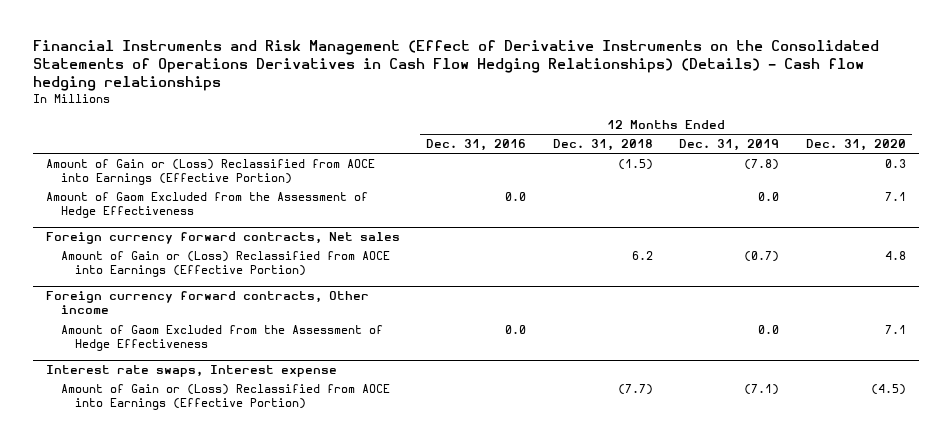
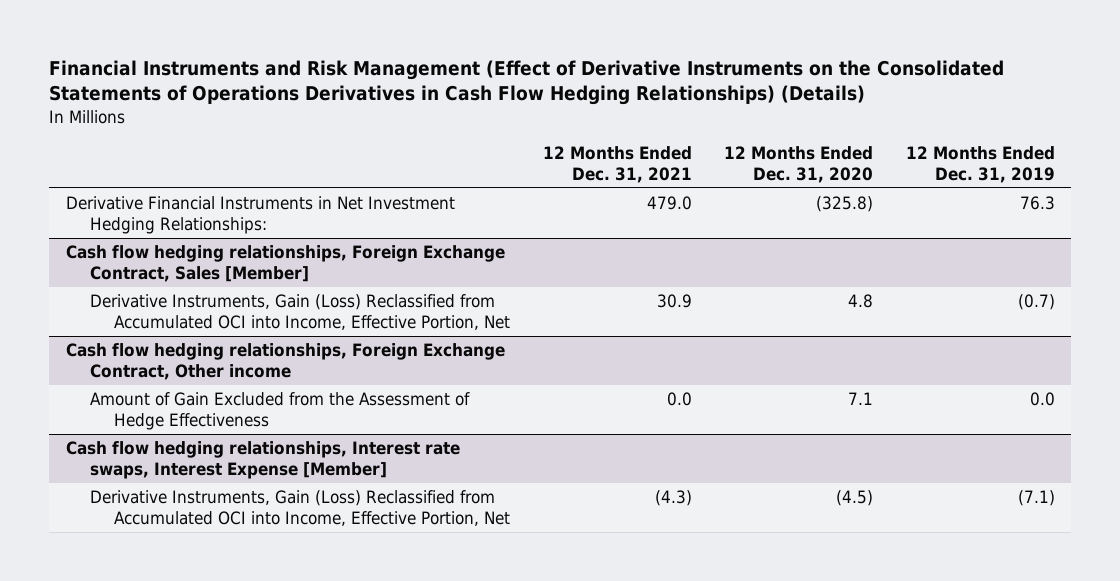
[32,39,879,92] Financial Instruments and Risk Management (Effect of Derivative Instruments on the Consolidated Statements of Operations Derivatives in Cash Flow Hedging Relationships) (Details) - Cash flow hedging relationships -> [49,59,1005,106] Financial Instruments and Risk Management (Effect of Derivative Instruments on the Consolidated Statements of Operations Derivatives in Cash Flow Hedging Relationships) (Details)
[426,139,527,152] Dec. 31, 2016 -> none
[552,139,653,152] Dec. 31, 2018 -> none
none -> [542,145,692,184] 12 Months Ended Dec. 31, 2021
[45,232,400,245] Foreign currency forward contracts, Net sales -> none
[45,291,369,315] Foreign currency forward contracts, Other income -> none
[60,325,383,352] Amount of Gaom Excluded from the Assessment of Hedge Effectiveness -> none
[45,365,337,378] Interest rate swaps, Interest expense -> none
[60,384,390,411] Amount of Gain or (Loss) Reclassified from AOCE into Earnings (Effective Portion) -> none
none -> [65,195,455,234] Derivative Financial Instruments in Net Investment Hedging Relationships:
none -> [65,244,505,282] Cash flow hedging relationships, Foreign Exchange Contract, Sales [Member]
[45,159,375,186] Amount of Gain or (Loss) Reclassified from AOCE into Earnings (Effective Portion) -> [89,293,511,330] Derivative Instruments, Gain (Loss) Reclassified from Accumulated OCI into Income, Effective Portion, Net
[744,159,780,171] (7.8) -> [1017,293,1055,310] (0.7)
[884,159,906,169] 0.3 -> [848,293,874,308] 4.8
none -> [65,342,505,380] Cash flow hedging relationships, Foreign Exchange Contract, Other income
[45,192,368,219] Amount of Gaom Excluded from the Assessment of Hedge Effectiveness -> [89,391,470,430] Amount of Gain Excluded from the Assessment of Hedge Effectiveness
none -> [65,440,460,479] Cash flow hedging relationships, Interest rate swaps, Interest Expense [Member]
[60,251,390,278] Amount of Gain or (Loss) Reclassified from AOCE into Earnings (Effective Portion) -> [89,489,511,526] Derivative Instruments, Gain (Loss) Reclassified from Accumulated OCI into Income, Effective Portion, Net
[744,251,780,263] (0.7) -> [1017,489,1055,506] (7.1)
[884,251,906,261] 4.8 -> [836,489,874,506] (4.5)

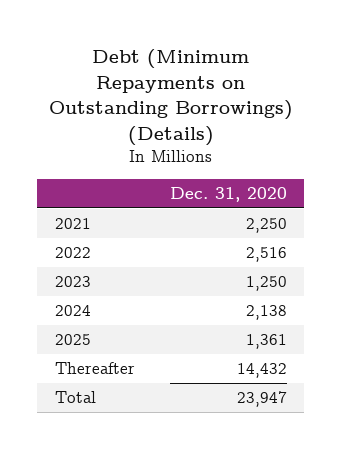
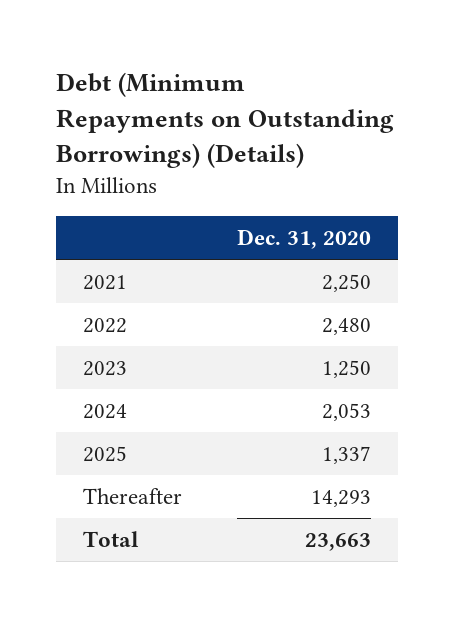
[245,247,287,263] 2,516 -> [321,318,371,336] 2,480
[245,305,287,321] 2,138 -> [321,403,371,422] 2,053
[245,334,287,350] 1,361 -> [321,446,371,465] 1,337
[236,363,287,379] 14,432 -> [310,490,371,508] 14,293
[236,391,287,408] 23,947 -> [304,533,371,552] 23,663

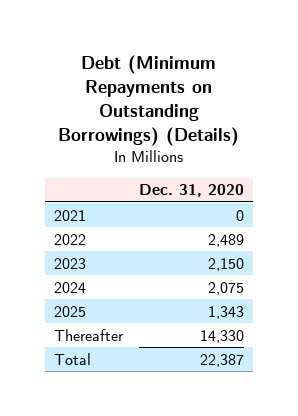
[321,274,371,293] 2,250 -> [236,209,245,221] 0
[321,318,371,336] 2,480 -> [208,233,245,247] 2,489
[321,360,371,379] 1,250 -> [208,257,245,271] 2,150
[321,403,371,422] 2,053 -> [208,281,245,295] 2,075
[321,446,371,465] 1,337 -> [208,305,245,319] 1,343
[310,490,371,508] 14,293 -> [200,329,245,343] 14,330
[304,533,371,552] 23,663 -> [200,353,245,367] 22,387

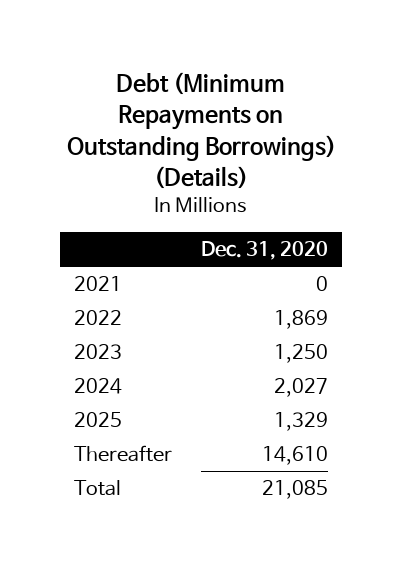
[208,233,245,247] 2,489 -> [273,310,328,330] 1,869
[208,257,245,271] 2,150 -> [273,344,328,364] 1,250
[208,281,245,295] 2,075 -> [273,378,328,398] 2,027
[208,305,245,319] 1,343 -> [273,412,328,432] 1,329
[200,329,245,343] 14,330 -> [261,446,328,466] 14,610
[200,353,245,367] 22,387 -> [261,480,328,500] 21,085

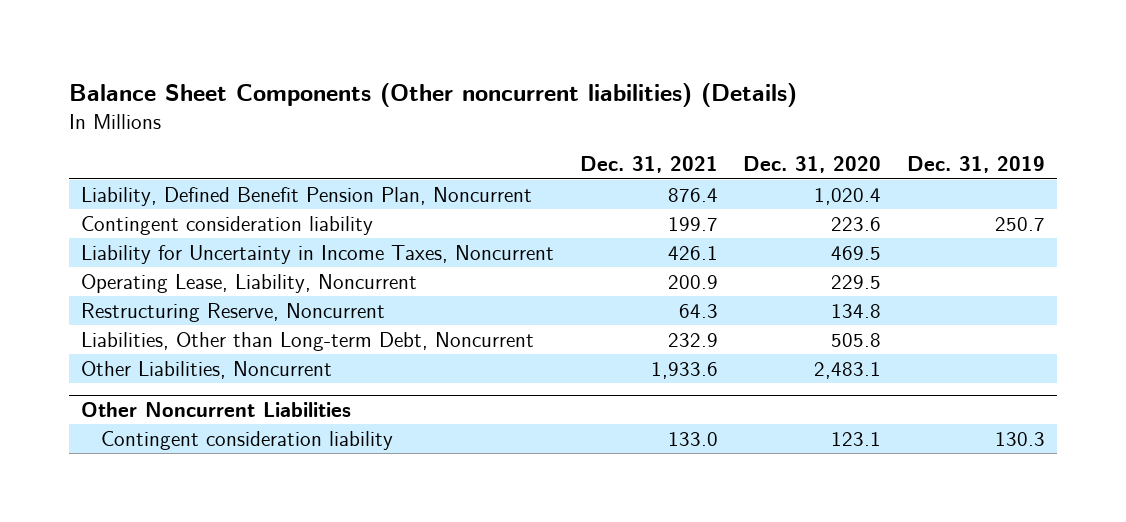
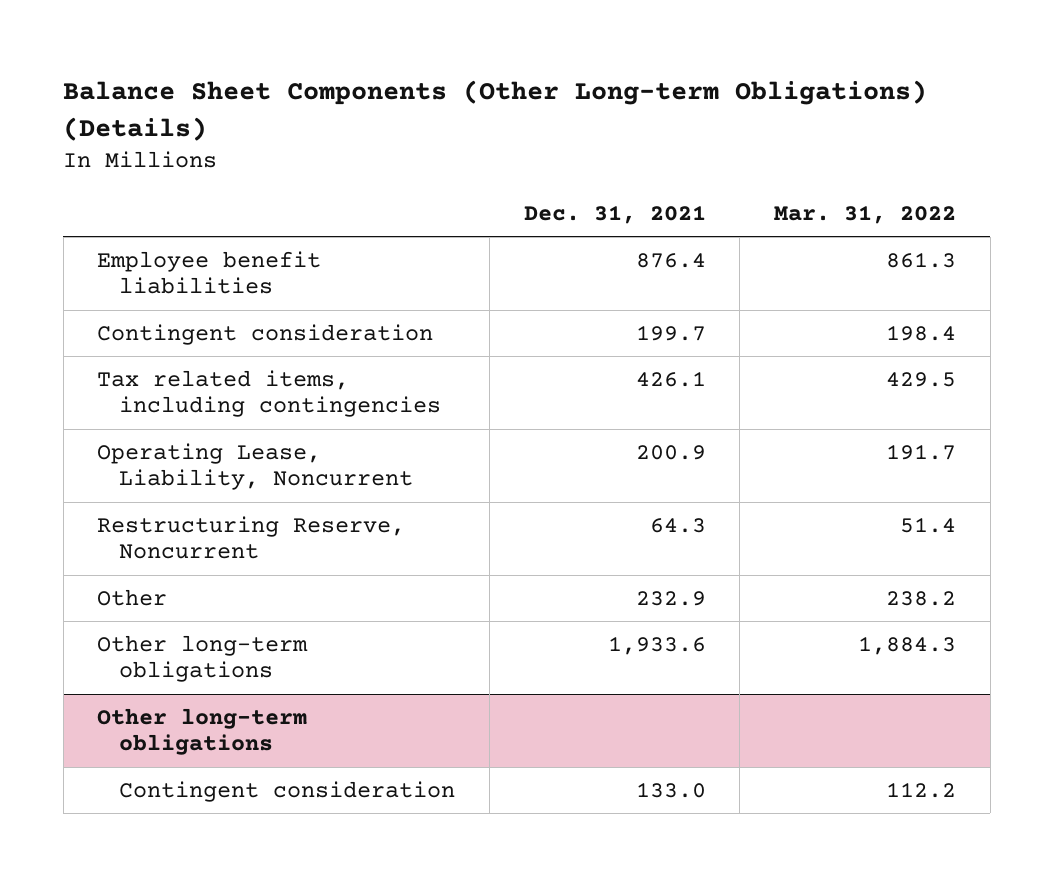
[68,82,797,107] Balance Sheet Components (Other noncurrent liabilities) (Details) -> [63,80,928,141] Balance Sheet Components (Other Long-term Obligations) (Details)
[743,156,882,174] Dec. 31, 2020 -> none
[906,156,1045,174] Dec. 31, 2019 -> none
none -> [774,205,957,225] Mar. 31, 2022
[81,186,533,206] Liability, Defined Benefit Pension Plan, Noncurrent -> [97,250,322,295] Employee benefit liabilities
[81,215,374,235] Contingent consideration liability -> [97,323,434,345] Contingent consideration
[81,244,555,264] Liability for Uncertainty in Income Taxes, Noncurrent -> [97,369,442,418] Tax related items, including contingencies
[81,331,535,351] Liabilities, Other than Long-term Debt, Noncurrent -> [97,588,168,606] Other
[81,360,333,379] Other Liabilities, Noncurrent -> [97,634,309,683] Other long-term obligations
[81,401,352,417] Other Noncurrent Liabilities -> [97,707,308,756] Other long-term obligations
[100,430,393,450] Contingent consideration liability -> [119,780,456,802] Contingent consideration

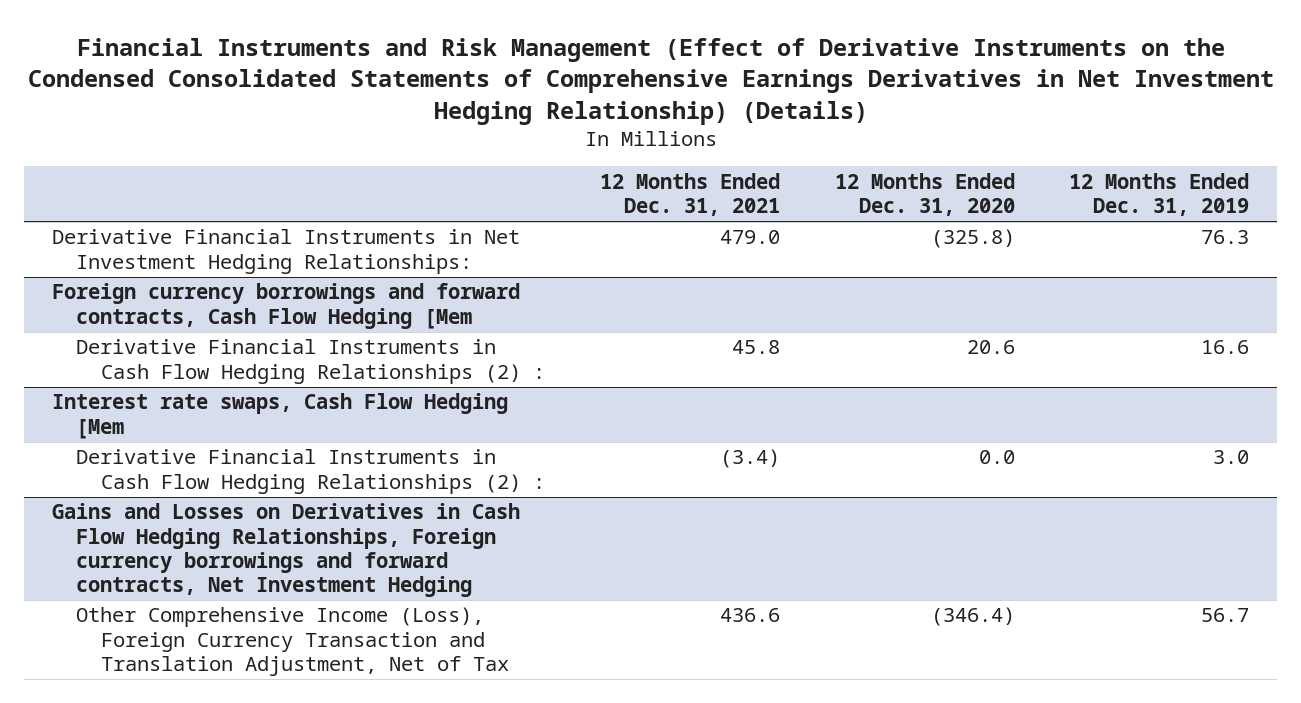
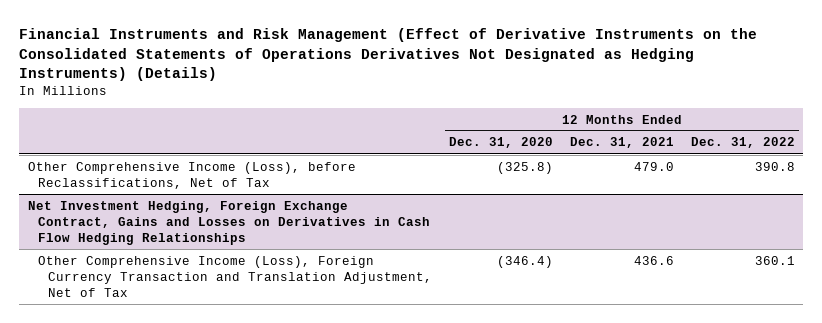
[27,37,1274,125] Financial Instruments and Risk Management (Effect of Derivative Instruments on the Condensed Consolidated Statements of Comprehensive Earnings Derivatives in Net Investment Hedging Relationship) (Details) -> [19,27,758,82] Financial Instruments and Risk Management (Effect of Derivative Instruments on the Consolidated Statements of Operations Derivatives Not Designated as Hedging Instruments) (Details)
[1069,172,1250,217] 12 Months Ended Dec. 31, 2019 -> none
none -> [690,137,795,149] Dec. 31, 2022
[51,283,520,329] Foreign currency borrowings and forward contracts, Cash Flow Hedging [Mem -> none
[76,339,545,384] Derivative Financial Instruments in Cash Flow Hedging Relationships (2) : -> none
[51,393,508,439] Interest rate swaps, Cash Flow Hedging [Mem -> none
[76,449,545,494] Derivative Financial Instruments in Cash Flow Hedging Relationships (2) : -> none
[51,229,520,274] Derivative Financial Instruments in Net Investment Hedging Relationships: -> [27,161,356,189] Other Comprehensive Income (Loss), before Reclassifications, Net of Tax
[51,503,520,598] Gains and Losses on Derivatives in Cash Flow Hedging Relationships, Foreign currency borrowings and forward contracts, Net Investment Hedging -> [27,200,430,246] Net Investment Hedging, Foreign Exchange Contract, Gains and Losses on Derivatives in Cash Flow Hedging Relationships

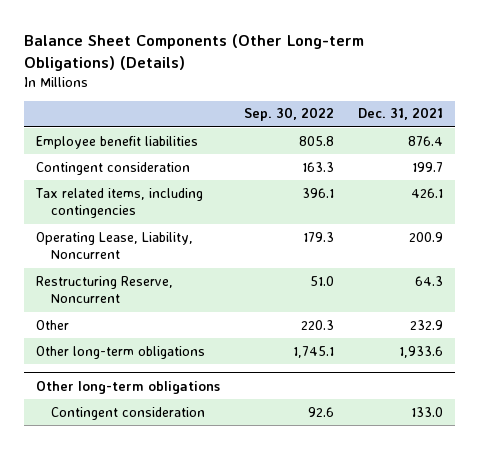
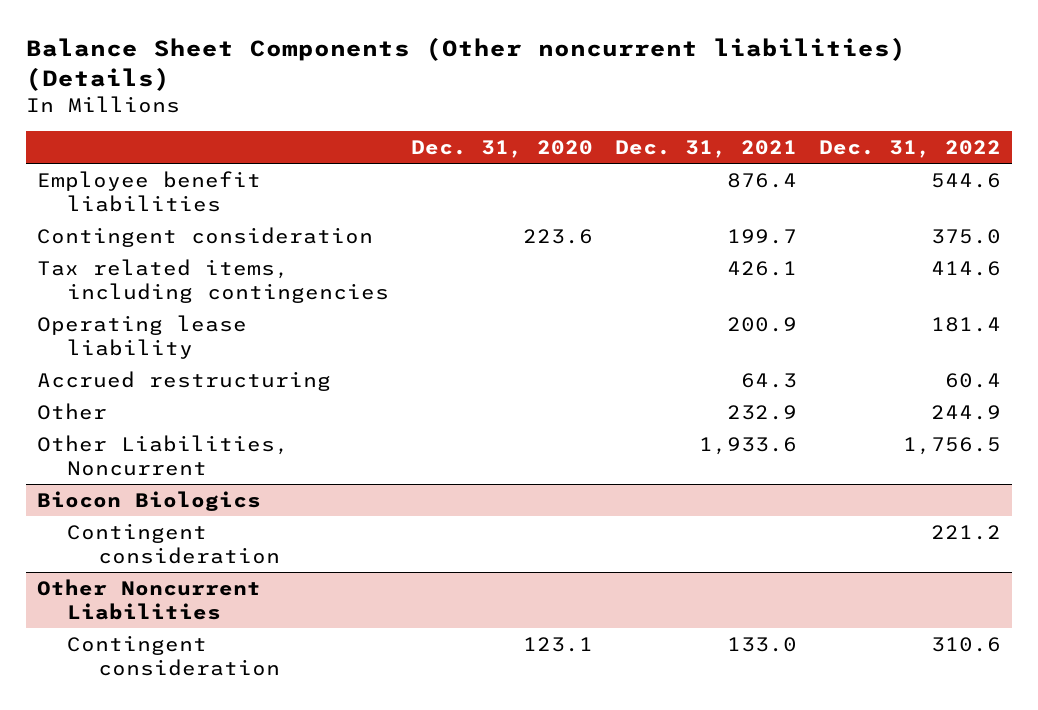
[24,33,365,71] Balance Sheet Components (Other Long-term Obligations) (Details) -> [25,36,906,92] Balance Sheet Components (Other noncurrent liabilities) (Details)
[244,107,335,122] Sep. 30, 2022 -> none
none -> [411,140,594,159] Dec. 31, 2020
none -> [818,140,1001,159] Dec. 31, 2022
[36,231,194,260] Operating Lease, Liability, Noncurrent -> [36,314,247,360] Operating lease liability
[36,275,174,304] Restructuring Reserve, Noncurrent -> [36,370,331,391] Accrued restructuring
[36,345,206,359] Other long-term obligations -> [36,434,289,477] Other Liabilities, Noncurrent
none -> [36,490,261,511] Biocon Biologics
none -> [67,522,281,565] Contingent consideration
[36,380,221,394] Other long-term obligations -> [36,578,261,621] Other Noncurrent Liabilities

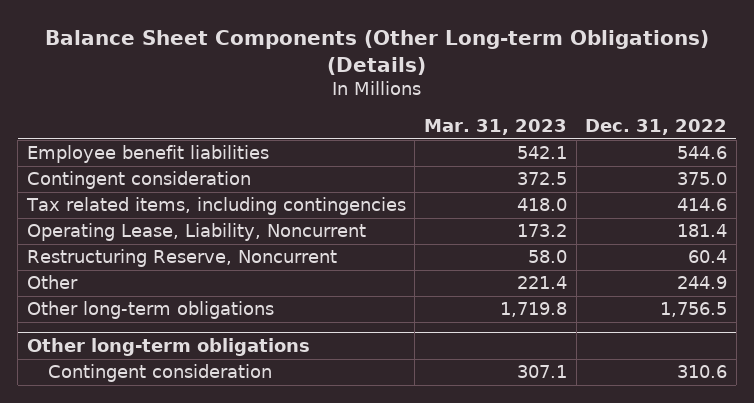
[25,36,906,92] Balance Sheet Components (Other noncurrent liabilities) (Details) -> [45,29,710,75] Balance Sheet Components (Other Long-term Obligations) (Details)
[411,140,594,159] Dec. 31, 2020 -> none
[615,140,798,159] Dec. 31, 2021 -> none
none -> [424,118,568,135] Mar. 31, 2023
[36,314,247,360] Operating lease liability -> [26,223,366,242] Operating Lease, Liability, Noncurrent
[36,370,331,391] Accrued restructuring -> [26,249,337,268] Restructuring Reserve, Noncurrent
[36,490,261,511] Biocon Biologics -> none
[67,522,281,565] Contingent consideration -> none
[36,434,289,477] Other Liabilities, Noncurrent -> [26,301,274,320] Other long-term obligations
[36,578,261,621] Other Noncurrent Liabilities -> [26,338,310,357] Other long-term obligations

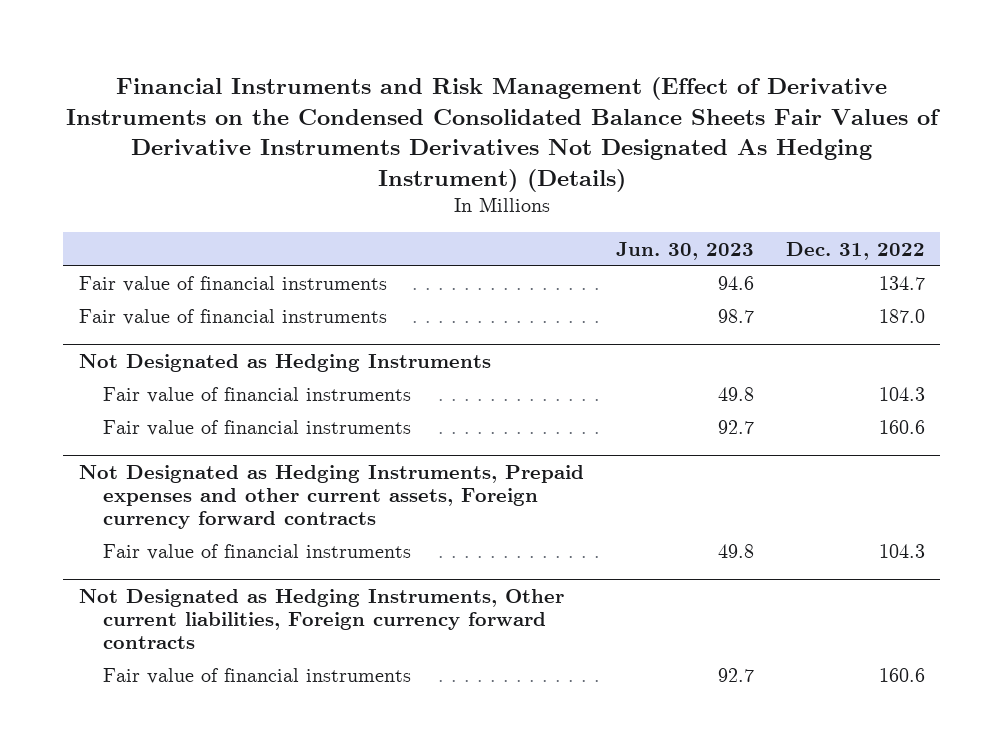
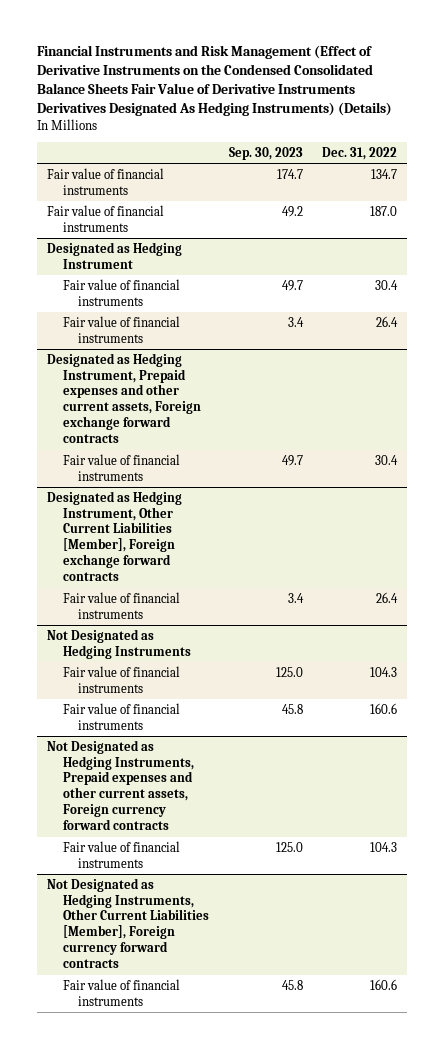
[65,76,941,192] Financial Instruments and Risk Management (Effect of Derivative Instruments on the Condensed Consolidated Balance Sheets Fair Values of Derivative Instruments Derivatives Not Designated As Hedging Instrument) (Details) -> [37,45,393,117] Financial Instruments and Risk Management (Effect of Derivative Instruments on the Condensed Consolidated Balance Sheets Fair Value of Derivative Instruments Derivatives Designated As Hedging Instruments) (Details)
[615,241,754,260] Jun. 30, 2023 -> none
none -> [228,146,303,160] Sep. 30, 2023
none -> [47,241,183,269] Designated as Hedging Instrument
none -> [62,278,180,306] Fair value of financial instruments
none -> [62,315,180,343] Fair value of financial instruments
none -> [47,352,201,444] Designated as Hedging Instrument, Prepaid expenses and other current assets, Foreign exchange forward contracts
none -> [62,453,180,481] Fair value of financial instruments
none -> [47,490,183,582] Designated as Hedging Instrument, Other Current Liabilities [Member], Foreign exchange forward contracts
none -> [62,591,180,619] Fair value of financial instruments
[79,588,565,649] Not Designated as Hedging Instruments, Other current liabilities, Foreign currency forward contracts -> [47,877,209,969] Not Designated as Hedging Instruments, Other Current Liabilities [Member], Foreign currency forward contracts

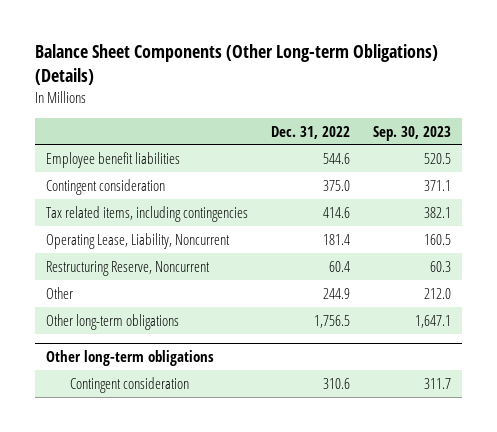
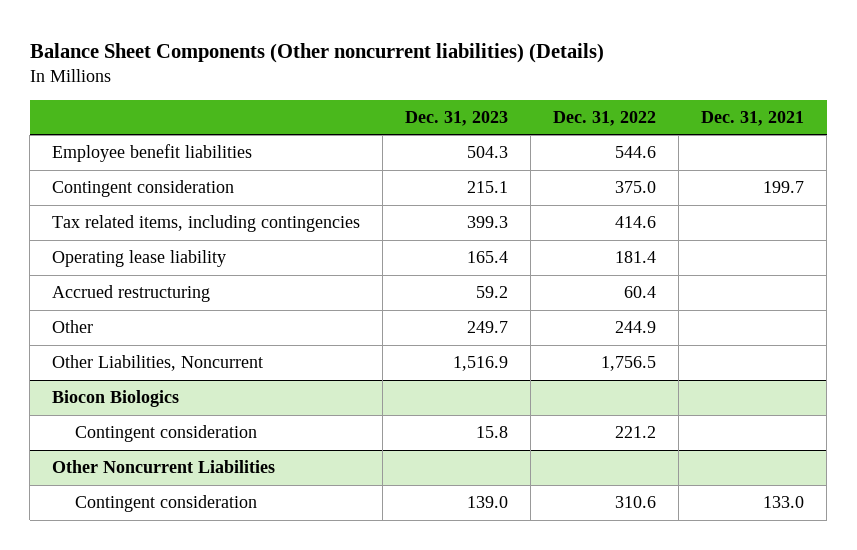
[34,44,438,85] Balance Sheet Components (Other Long-term Obligations) (Details) -> [29,42,604,63] Balance Sheet Components (Other noncurrent liabilities) (Details)
[372,125,451,141] Sep. 30, 2023 -> none
none -> [405,110,509,126] Dec. 31, 2023
none -> [701,110,805,126] Dec. 31, 2021
[46,232,231,249] Operating Lease, Liability, Noncurrent -> [52,250,227,268] Operating lease liability
[46,260,211,276] Restructuring Reserve, Noncurrent -> [52,285,211,303] Accrued restructuring
[46,313,180,330] Other long-term obligations -> [52,355,264,372] Other Liabilities, Noncurrent
none -> [52,390,180,408] Biocon Biologics
none -> [75,425,258,443] Contingent consideration
[46,350,215,367] Other long-term obligations -> [52,460,276,474] Other Noncurrent Liabilities

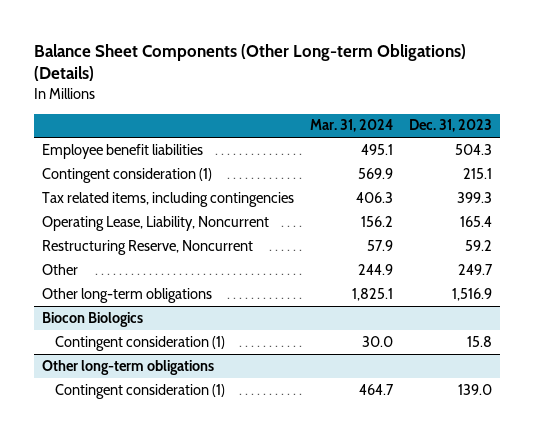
[29,42,604,63] Balance Sheet Components (Other noncurrent liabilities) (Details) -> [34,43,467,82] Balance Sheet Components (Other Long-term Obligations) (Details)
[553,110,657,126] Dec. 31, 2022 -> none
[701,110,805,126] Dec. 31, 2021 -> none
none -> [310,119,394,133] Mar. 31, 2024
[52,180,235,198] Contingent consideration -> [42,167,213,183] Contingent consideration (1)
[52,250,227,268] Operating lease liability -> [42,215,270,231] Operating Lease, Liability, Noncurrent
[52,285,211,303] Accrued restructuring -> [42,239,254,255] Restructuring Reserve, Noncurrent
[52,355,264,372] Other Liabilities, Noncurrent -> [42,287,213,303] Other long-term obligations
[75,425,258,443] Contingent consideration -> [54,335,225,351] Contingent consideration (1)
[52,460,276,474] Other Noncurrent Liabilities -> [42,359,215,375] Other long-term obligations
[75,495,258,513] Contingent consideration -> [54,383,225,399] Contingent consideration (1)

